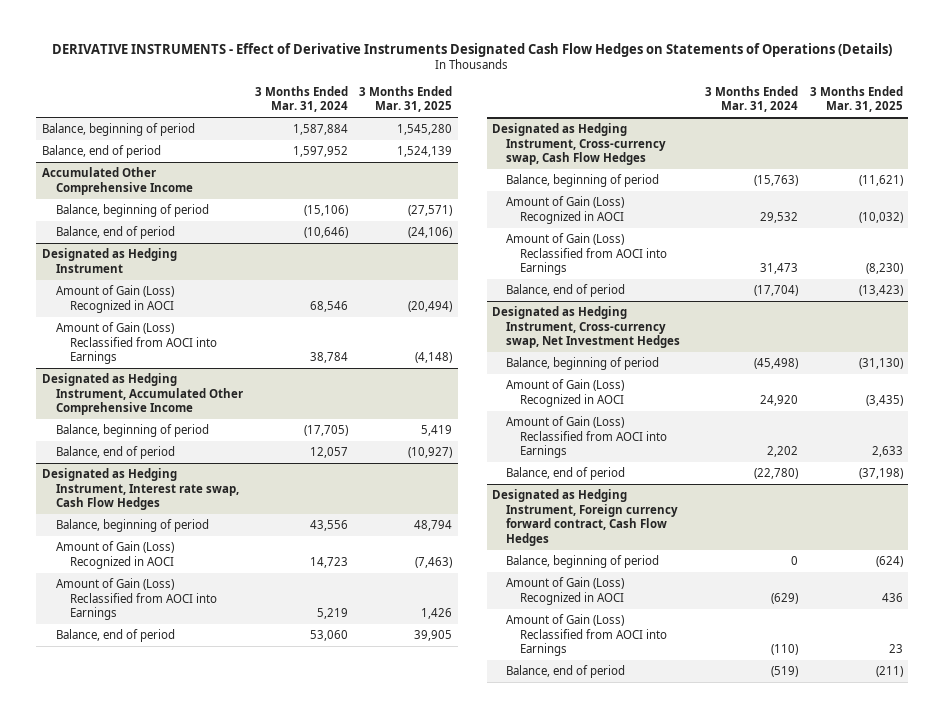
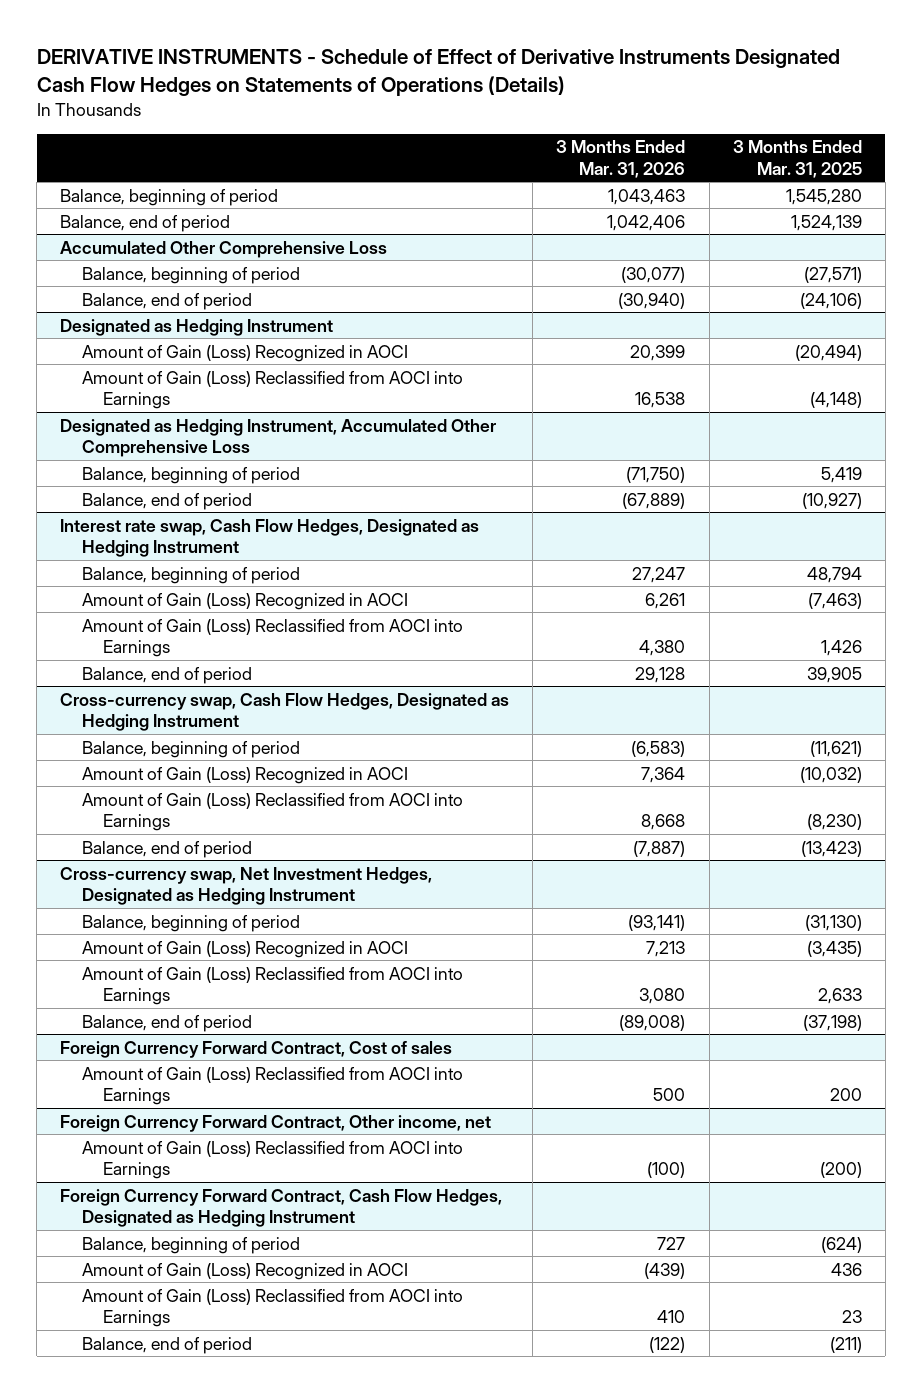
[52,42,893,57] DERIVATIVE INSTRUMENTS - Effect of Derivative Instruments Designated Cash Flow Hedges on Statements of Operations (Details) -> [36,49,840,96] DERIVATIVE INSTRUMENTS - Schedule of Effect of Derivative Instruments Designated Cash Flow Hedges on Statements of Operations (Details)
[254,85,348,113] 3 Months Ended Mar. 31, 2024 -> none
none -> [556,140,686,178] 3 Months Ended Mar. 31, 2026
[42,167,193,195] Accumulated Other Comprehensive Income -> [60,240,388,258] Accumulated Other Comprehensive Loss
[42,373,243,416] Designated as Hedging Instrument, Accumulated Other Comprehensive Income -> [60,418,497,458] Designated as Hedging Instrument, Accumulated Other Comprehensive Loss
[42,468,239,511] Designated as Hedging Instrument, Interest rate swap, Cash Flow Hedges -> [60,518,480,558] Interest rate swap, Cash Flow Hedges, Designated as Hedging Instrument
[492,123,667,166] Designated as Hedging Instrument, Cross-currency swap, Cash Flow Hedges -> [60,692,510,732] Cross-currency swap, Cash Flow Hedges, Designated as Hedging Instrument
[492,306,681,349] Designated as Hedging Instrument, Cross-currency swap, Net Investment Hedges -> [60,866,433,906] Cross-currency swap, Net Investment Hedges, Designated as Hedging Instrument
none -> [60,1040,453,1058] Foreign Currency Forward Contract, Cost of sales
none -> [81,1066,463,1106] Amount of Gain (Loss) Reclassified from AOCI into Earnings
none -> [60,1114,492,1132] Foreign Currency Forward Contract, Other income, net
none -> [81,1140,463,1180] Amount of Gain (Loss) Reclassified from AOCI into Earnings
[492,489,679,547] Designated as Hedging Instrument, Foreign currency forward contract, Cash Flow Hedges -> [60,1188,503,1228] Foreign Currency Forward Contract, Cash Flow Hedges, Designated as Hedging Instrument

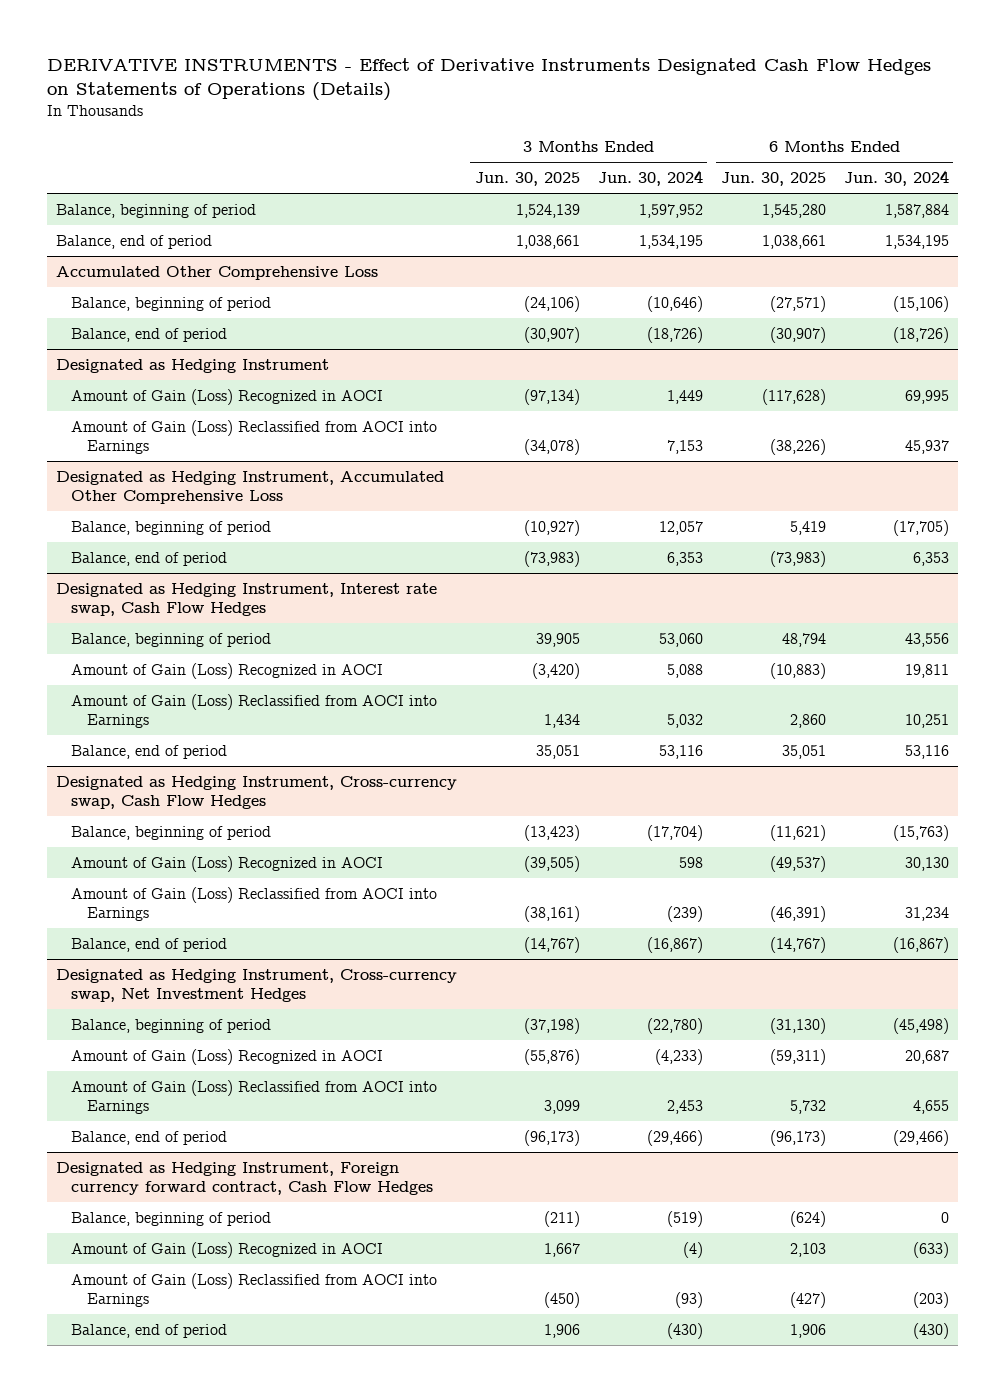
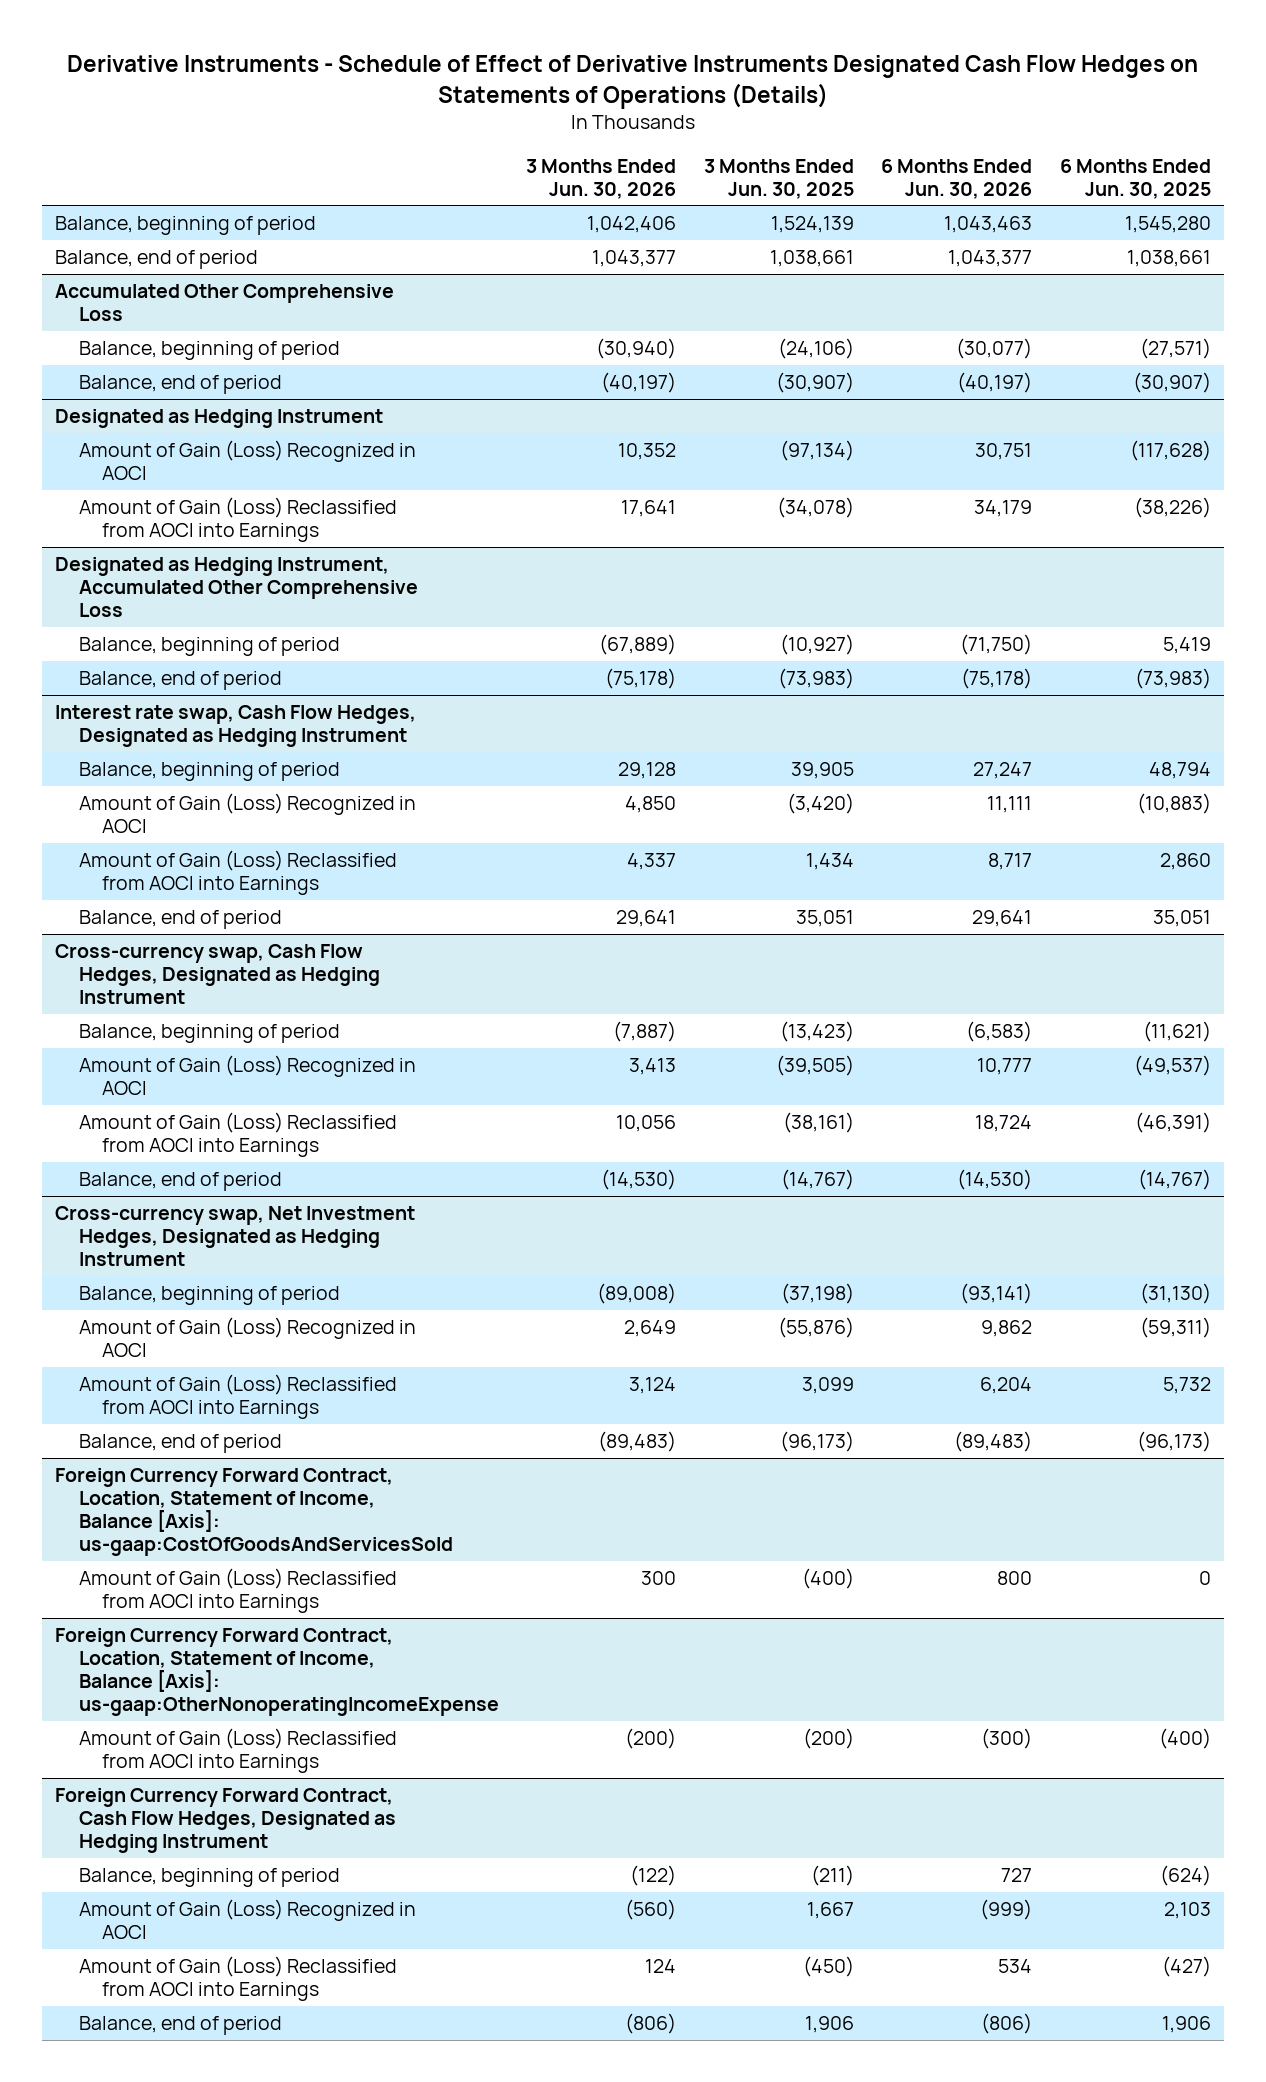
[46,58,931,102] DERIVATIVE INSTRUMENTS - Effect of Derivative Instruments Designated Cash Flow Hedges on Statements of Operations (Details) -> [67,55,1199,109] Derivative Instruments - Schedule of Effect of Derivative Instruments Designated Cash Flow Hedges on Statements of Operations (Details)
[597,170,703,187] Jun. 30, 2024 -> none
[843,170,949,187] Jun. 30, 2024 -> none
none -> [526,158,677,199] 3 Months Ended Jun. 30, 2026
none -> [881,158,1033,199] 6 Months Ended Jun. 30, 2026
[55,582,437,616] Designated as Hedging Instrument, Interest rate swap, Cash Flow Hedges -> [55,704,417,748] Interest rate swap, Cash Flow Hedges, Designated as Hedging Instrument
[55,775,457,809] Designated as Hedging Instrument, Cross-currency swap, Cash Flow Hedges -> [55,943,380,1005] Cross-currency swap, Cash Flow Hedges, Designated as Hedging Instrument
[55,968,457,1002] Designated as Hedging Instrument, Cross-currency swap, Net Investment Hedges -> [55,1205,416,1267] Cross-currency swap, Net Investment Hedges, Designated as Hedging Instrument
none -> [55,1467,453,1557] Foreign Currency Forward Contract, Location, Statement of Income, Balance [Axis]: us-gaap:CostOfGoodsAndServicesSold
none -> [78,1567,397,1614] Amount of Gain (Loss) Reclassified from AOCI into Earnings
none -> [55,1627,499,1717] Foreign Currency Forward Contract, Location, Statement of Income, Balance [Axis]: us-gaap:OtherNonoperatingIncomeExpense
none -> [78,1727,397,1774] Amount of Gain (Loss) Reclassified from AOCI into Earnings
[55,1161,434,1195] Designated as Hedging Instrument, Foreign currency forward contract, Cash Flow Hedges -> [55,1787,396,1854] Foreign Currency Forward Contract, Cash Flow Hedges, Designated as Hedging Instrument

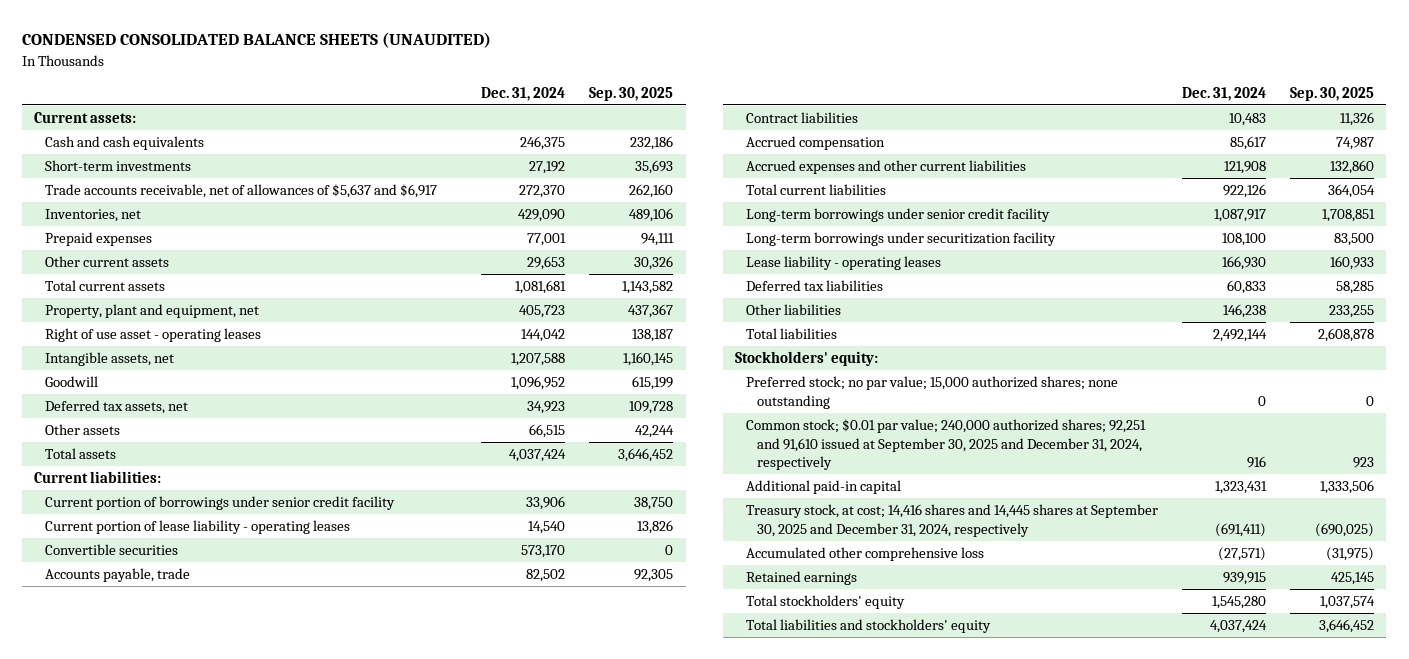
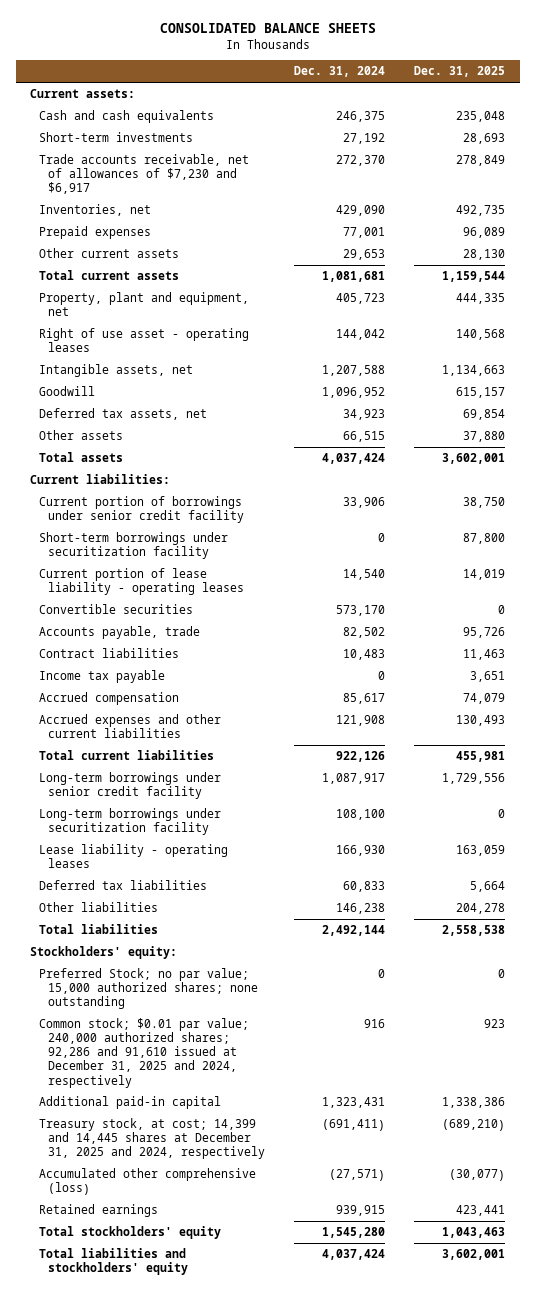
[22,32,492,49] CONDENSED CONSOLIDATED BALANCE SHEETS (UNAUDITED) -> [159,23,376,34] CONSOLIDATED BALANCE SHEETS
[589,86,674,101] Sep. 30, 2025 -> none
none -> [414,66,506,78] Dec. 31, 2025
[44,184,437,199] Trade accounts receivable, net of allowances of $5,637 and $6,917 -> [39,154,250,195] Trade accounts receivable, net of allowances of $7,230 and $6,917
none -> [39,532,229,560] Short-term borrowings under securitization facility
none -> [39,670,166,684] Income tax payable
[745,376,1118,409] Preferred stock; no par value; 15,000 authorized shares; none outstanding -> [39,968,258,1010] Preferred Stock; no par value; 15,000 authorized shares; none outstanding
[745,419,1146,471] Common stock; $0.01 par value; 240,000 authorized shares; 92,251 and 91,610 issued at September 30, 2025 and December 31, 2024, respectively -> [39,1018,250,1088] Common stock; $0.01 par value; 240,000 authorized shares; 92,286 and 91,610 issued at December 31, 2025 and 2024, respectively
[745,504,1158,537] Treasury stock, at cost; 14,416 shares and 14,445 shares at September 30, 2025 and December 31, 2024, respectively -> [39,1118,265,1160] Treasury stock, at cost; 14,399 and 14,445 shares at December 31, 2025 and 2024, respectively
[745,547,984,562] Accumulated other comprehensive loss -> [39,1168,257,1196] Accumulated other comprehensive (loss)

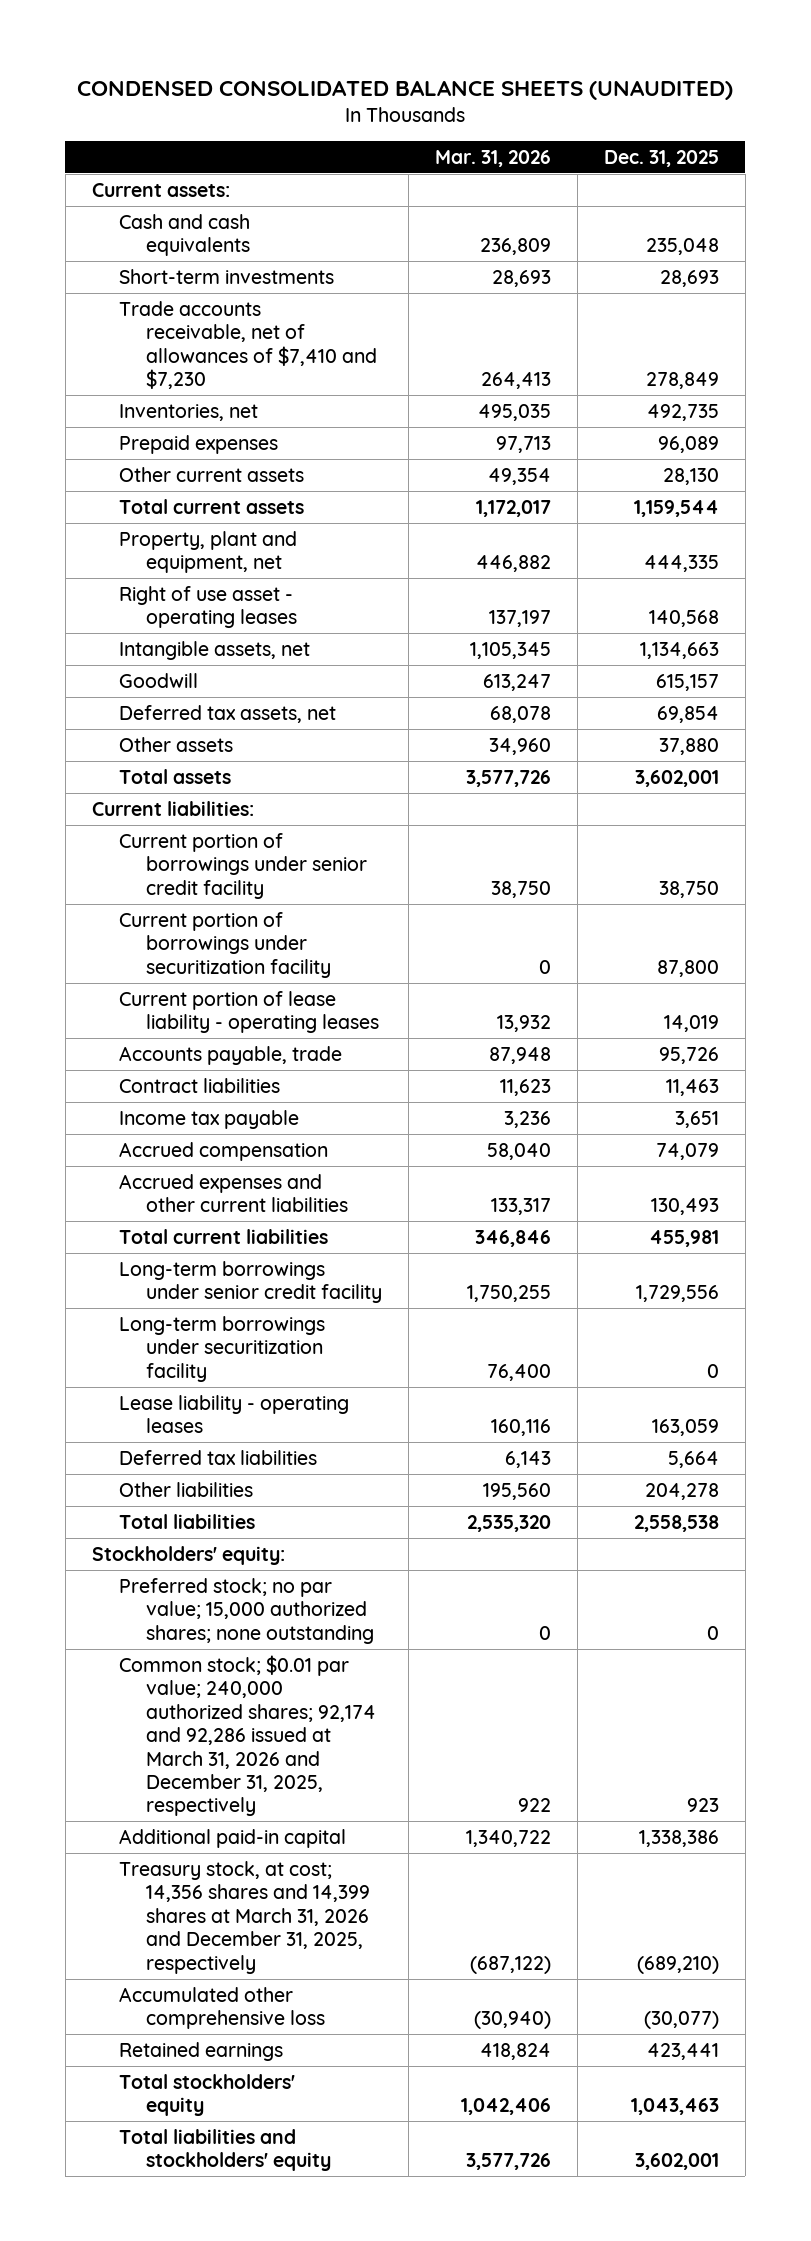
[159,23,376,34] CONSOLIDATED BALANCE SHEETS -> [77,79,734,100] CONDENSED CONSOLIDATED BALANCE SHEETS (UNAUDITED)
[294,66,386,78] Dec. 31, 2024 -> none
none -> [434,150,551,168] Mar. 31, 2026
[39,154,250,195] Trade accounts receivable, net of allowances of $7,230 and $6,917 -> [118,300,377,390] Trade accounts receivable, net of allowances of $7,410 and $7,230
[39,532,229,560] Short-term borrowings under securitization facility -> [118,911,331,978] Current portion of borrowings under securitization facility
[39,604,194,615] Convertible securities -> none
[39,968,258,1010] Preferred Stock; no par value; 15,000 authorized shares; none outstanding -> [118,1577,374,1644] Preferred stock; no par value; 15,000 authorized shares; none outstanding
[39,1018,250,1088] Common stock; $0.01 par value; 240,000 authorized shares; 92,286 and 91,610 issued at December 31, 2025 and 2024, respectively -> [118,1654,376,1817] Common stock; $0.01 par value; 240,000 authorized shares; 92,174 and 92,286 issued at March 31, 2026 and December 31, 2025, respectively
[39,1118,265,1160] Treasury stock, at cost; 14,399 and 14,445 shares at December 31, 2025 and 2024, respectively -> [118,1860,370,1974] Treasury stock, at cost; 14,356 shares and 14,399 shares at March 31, 2026 and December 31, 2025, respectively
[39,1168,257,1196] Accumulated other comprehensive (loss) -> [118,1986,325,2030] Accumulated other comprehensive loss

